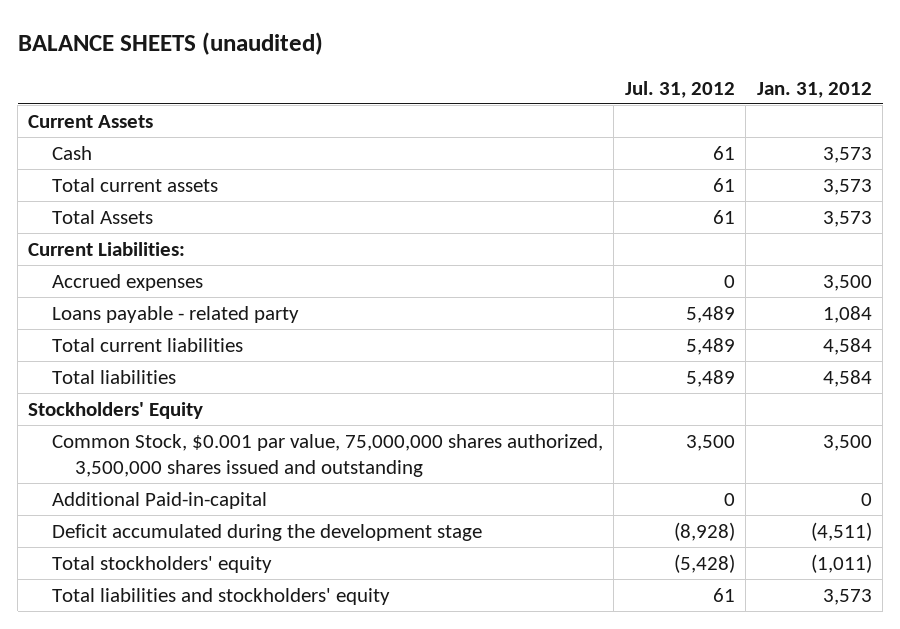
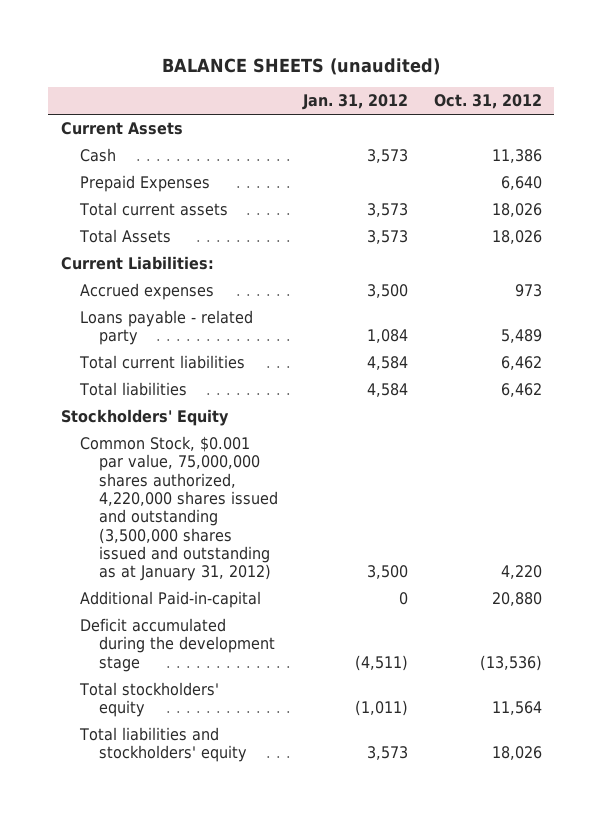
[624,80,735,98] Jul. 31, 2012 -> none
none -> [433,94,542,110] Oct. 31, 2012
none -> [79,175,210,193] Prepaid Expenses
[51,433,603,477] Common Stock, $0.001 par value, 75,000,000 shares authorized, 3,500,000 shares issued and outstanding -> [79,436,279,582] Common Stock, $0.001 par value, 75,000,000 shares authorized, 4,220,000 shares issued and outstanding (3,500,000 shares issued and outstanding as at January 31, 2012)

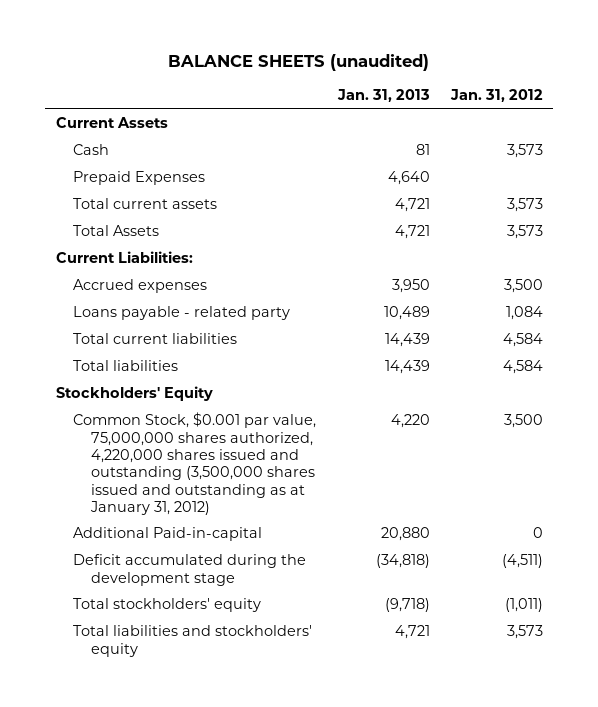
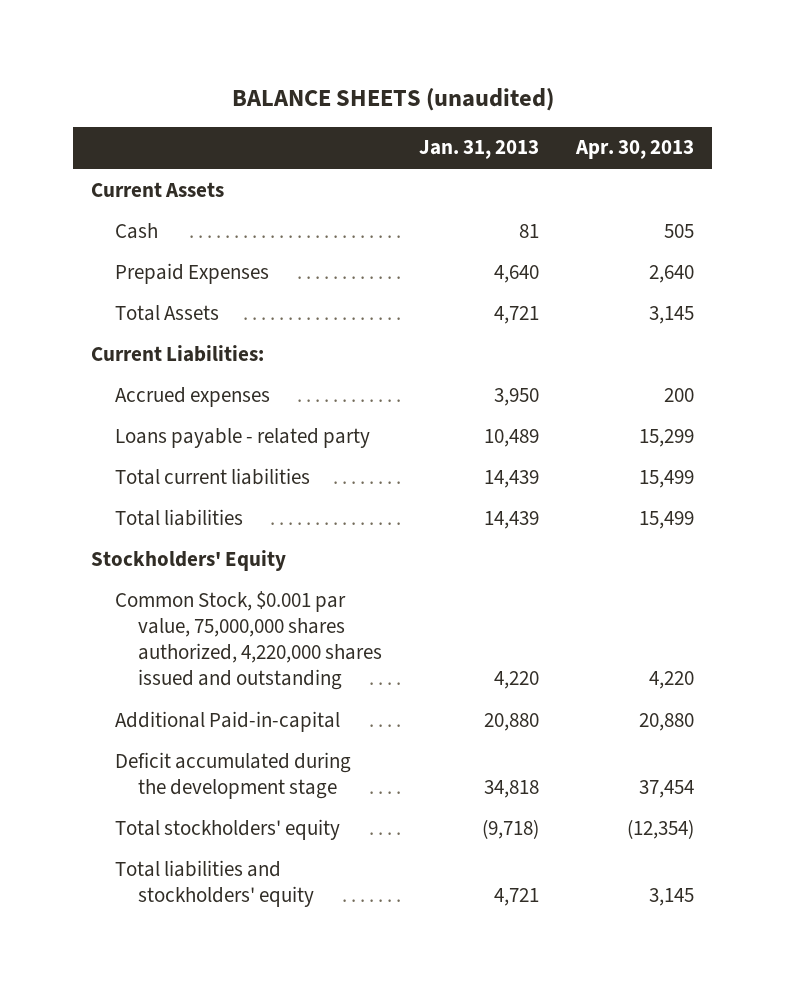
[449,89,543,103] Jan. 31, 2012 -> none
none -> [575,140,695,160] Apr. 30, 2013
[73,198,218,210] Total current assets -> none
[73,412,317,515] Common Stock, $0.001 par value, 75,000,000 shares authorized, 4,220,000 shares issued and outstanding (3,500,000 shares issued and outstanding as at January 31, 2012) -> [114,590,383,690] Common Stock, $0.001 par value, 75,000,000 shares authorized, 4,220,000 shares issued and outstanding
[375,554,430,569] (34,818) -> [484,779,540,798] 34,818

